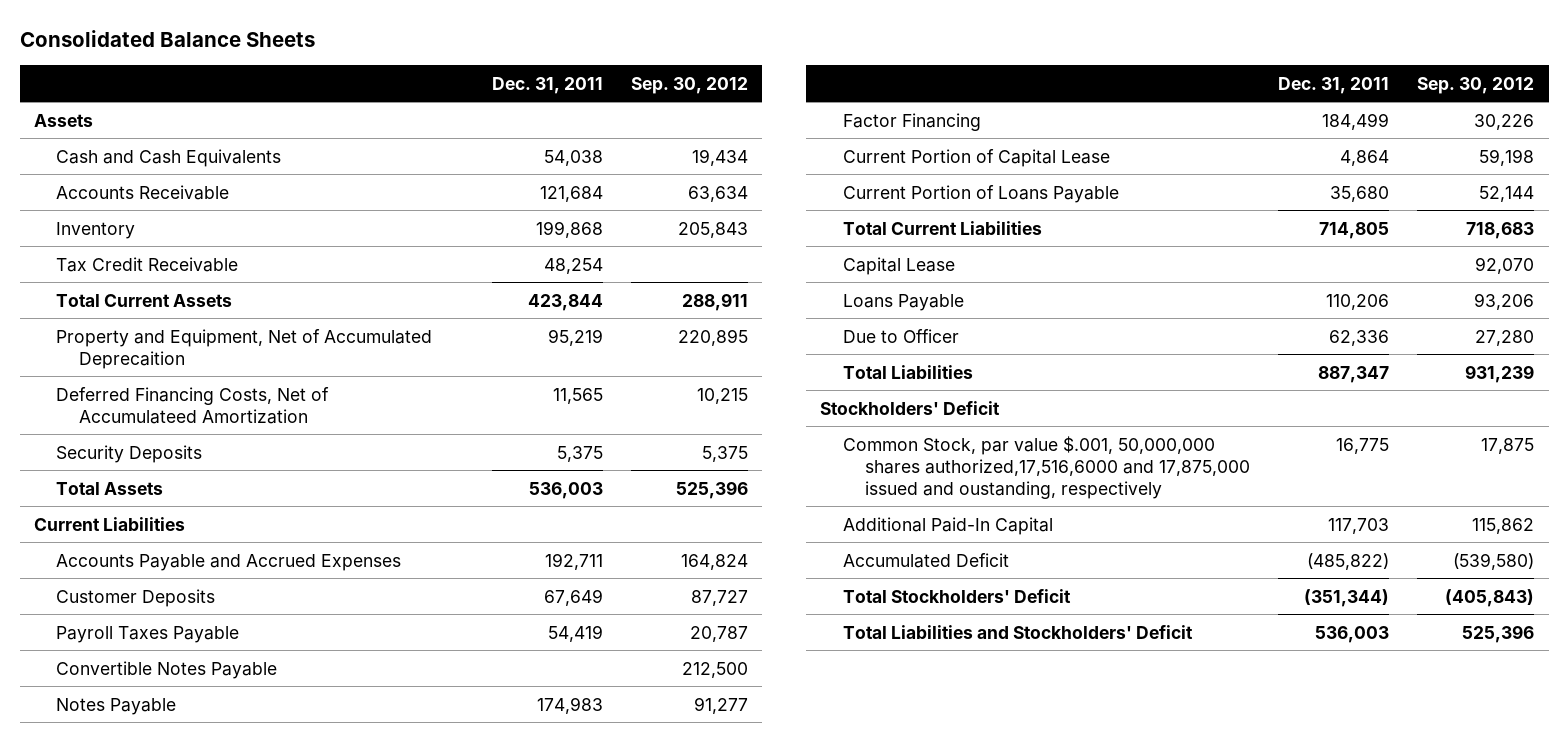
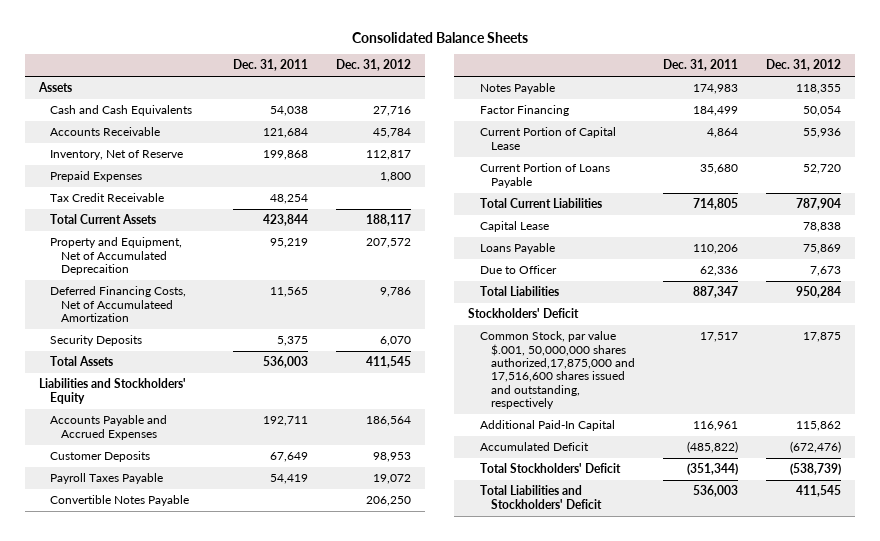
[630,76,748,94] Sep. 30, 2012 -> none
none -> [336,59,412,72] Dec. 31, 2012
[56,221,136,239] Inventory -> [50,150,184,161] Inventory, Net of Reserve
none -> [50,171,143,183] Prepaid Expenses
[33,516,185,531] Current Liabilities -> none
none -> [38,378,186,404] Liabilities and Stockholders' Equity
[842,435,1251,499] Common Stock, par value $.001, 50,000,000 shares authorized,17,516,6000 and 17,875,000 issued and oustanding, respectively -> [479,331,636,410] Common Stock, par value $.001, 50,000,000 shares authorized,17,875,000 and 17,516,600 shares issued and outstanding, respectively
[1336,437,1390,454] 16,775 -> [700,332,739,343] 17,517
[1328,517,1390,534] 117,703 -> [693,421,739,432] 116,961

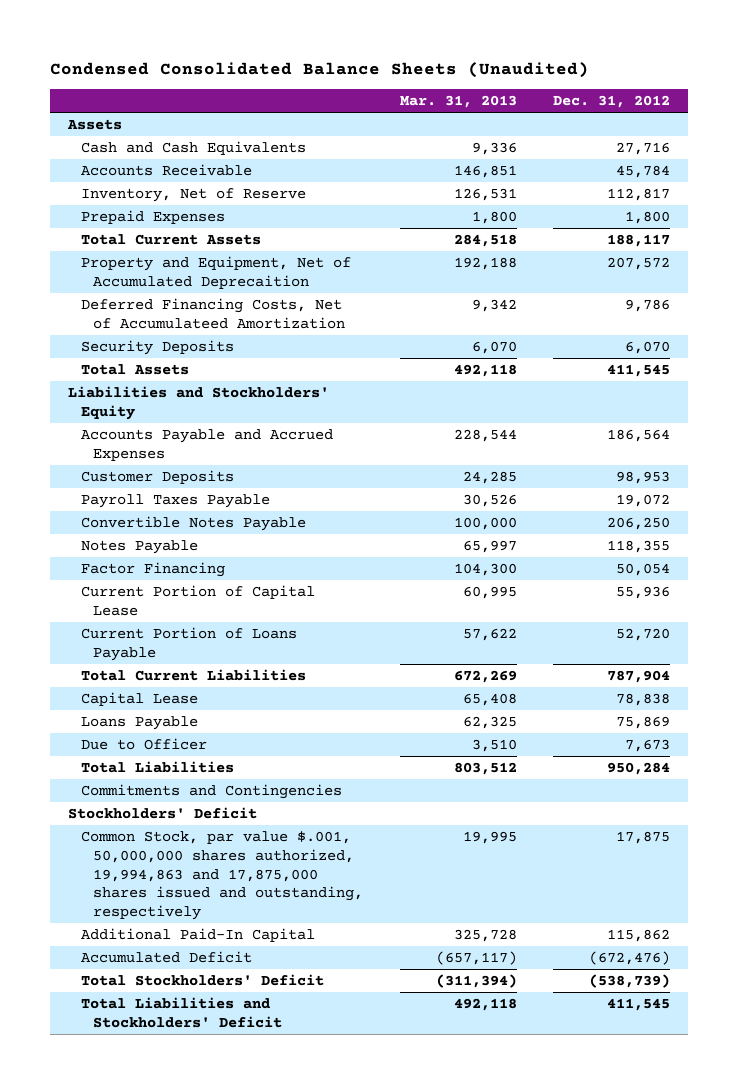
[351,31,528,43] Consolidated Balance Sheets -> [50,62,590,79] Condensed Consolidated Balance Sheets (Unaudited)
[233,59,309,72] Dec. 31, 2011 -> none
none -> [399,95,517,109] Mar. 31, 2013
[50,193,165,203] Tax Credit Receivable -> none
none -> [80,783,342,799] Commitments and Contingencies
[479,331,636,410] Common Stock, par value $.001, 50,000,000 shares authorized,17,875,000 and 17,516,600 shares issued and outstanding, respectively -> [80,830,364,921] Common Stock, par value $.001, 50,000,000 shares authorized, 19,994,863 and 17,875,000 shares issued and outstanding, respectively

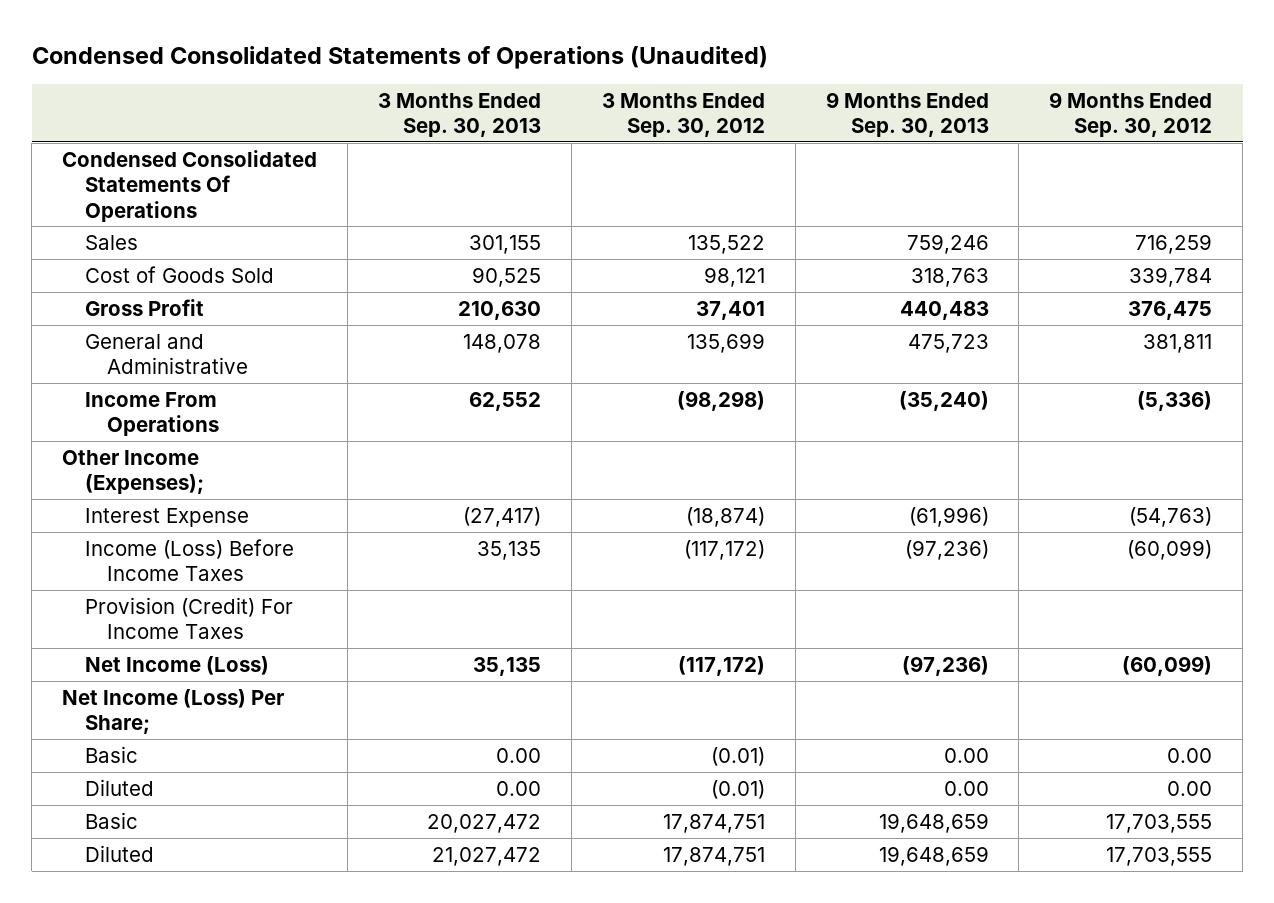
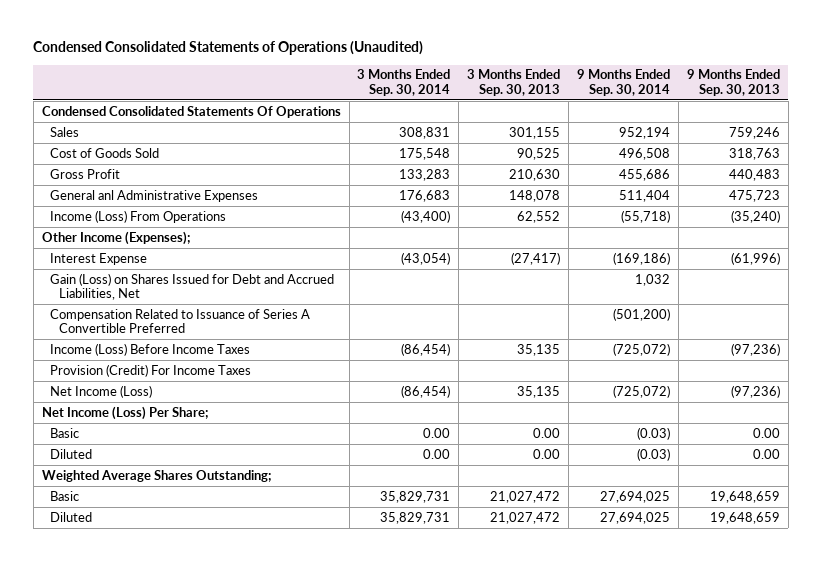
[601,92,765,138] 3 Months Ended Sep. 30, 2012 -> none
[1049,91,1213,138] 9 Months Ended Sep. 30, 2012 -> none
none -> [357,69,451,97] 3 Months Ended Sep. 30, 2014
none -> [577,69,671,97] 9 Months Ended Sep. 30, 2014
[84,333,249,375] General and Administrative -> [50,189,259,202] General anl Administrative Expenses
[84,391,220,437] Income From Operations -> [50,209,227,223] Income (Loss) From Operations
none -> [50,272,335,301] Gain (Loss) on Shares Issued for Debt and Accrued Liabilities, Net
none -> [50,308,311,334] Compensation Related to Issuance of Series A Convertible Preferred
none -> [41,469,272,482] Weighted Average Shares Outstanding;
[426,813,541,833] 20,027,472 -> [490,490,561,503] 21,027,472

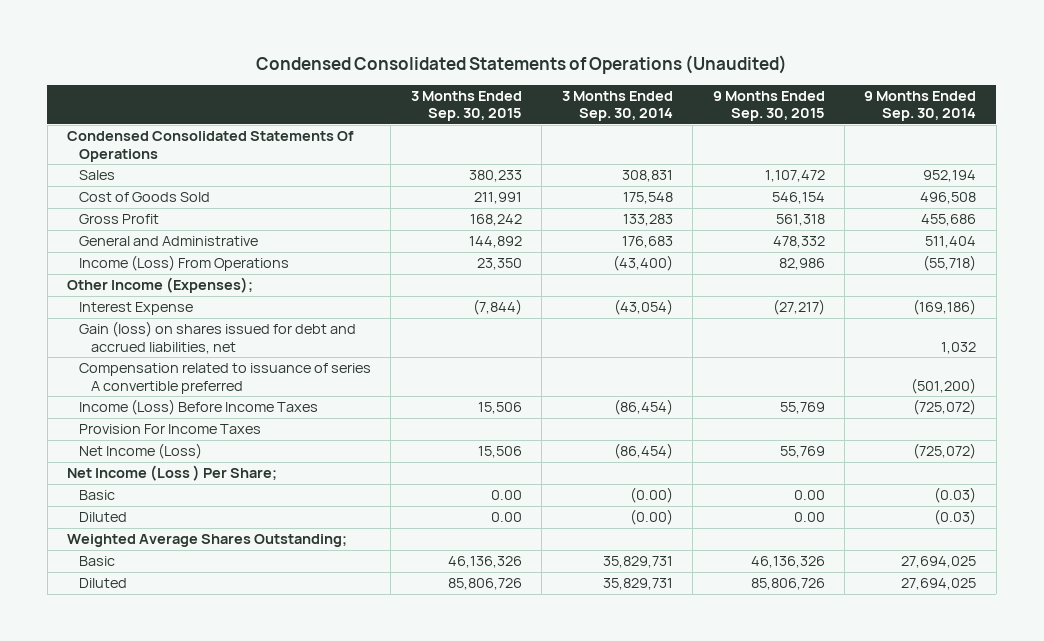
[467,69,561,97] 3 Months Ended Sep. 30, 2013 -> none
[686,69,780,97] 9 Months Ended Sep. 30, 2013 -> none
none -> [410,90,522,122] 3 Months Ended Sep. 30, 2015
none -> [712,90,825,122] 9 Months Ended Sep. 30, 2015
[50,189,259,202] General anl Administrative Expenses -> [78,236,258,247] General and Administrative
[50,272,335,301] Gain (Loss) on Shares Issued for Debt and Accrued Liabilities, Net -> [78,321,356,354] Gain (loss) on shares issued for debt and accrued liabilities, net
[50,308,311,334] Compensation Related to Issuance of Series A Convertible Preferred -> [78,363,371,394] Compensation related to issuance of series A convertible preferred
[50,363,252,377] Provision (Credit) For Income Taxes -> [78,424,261,435] Provision For Income Taxes
[41,405,209,420] Net Income (Loss) Per Share; -> [67,465,278,482] Net Income (Loss ) Per Share;
[423,427,451,438] 0.00 -> [629,487,673,504] (0.00)
[423,448,451,459] 0.00 -> [629,509,673,526] (0.00)

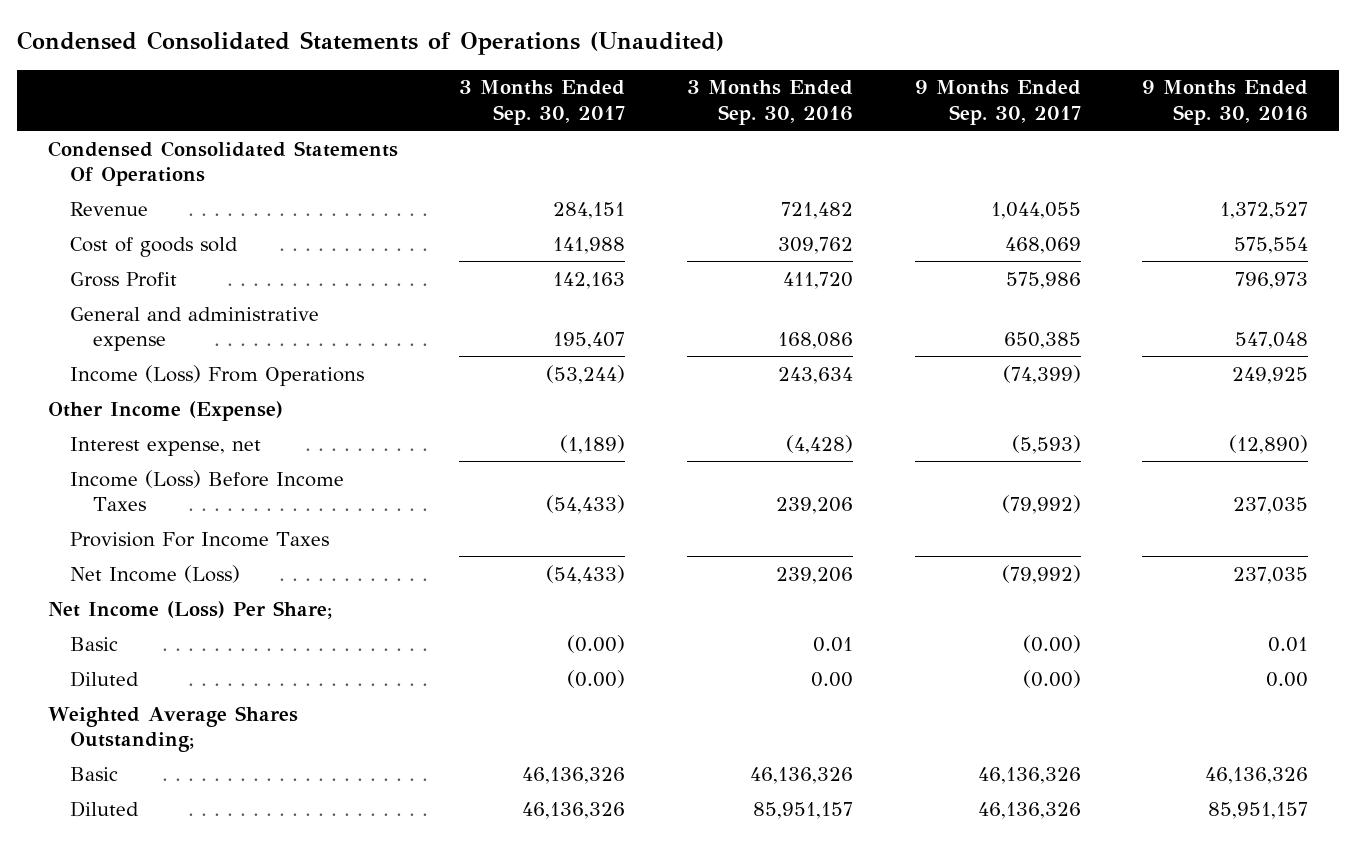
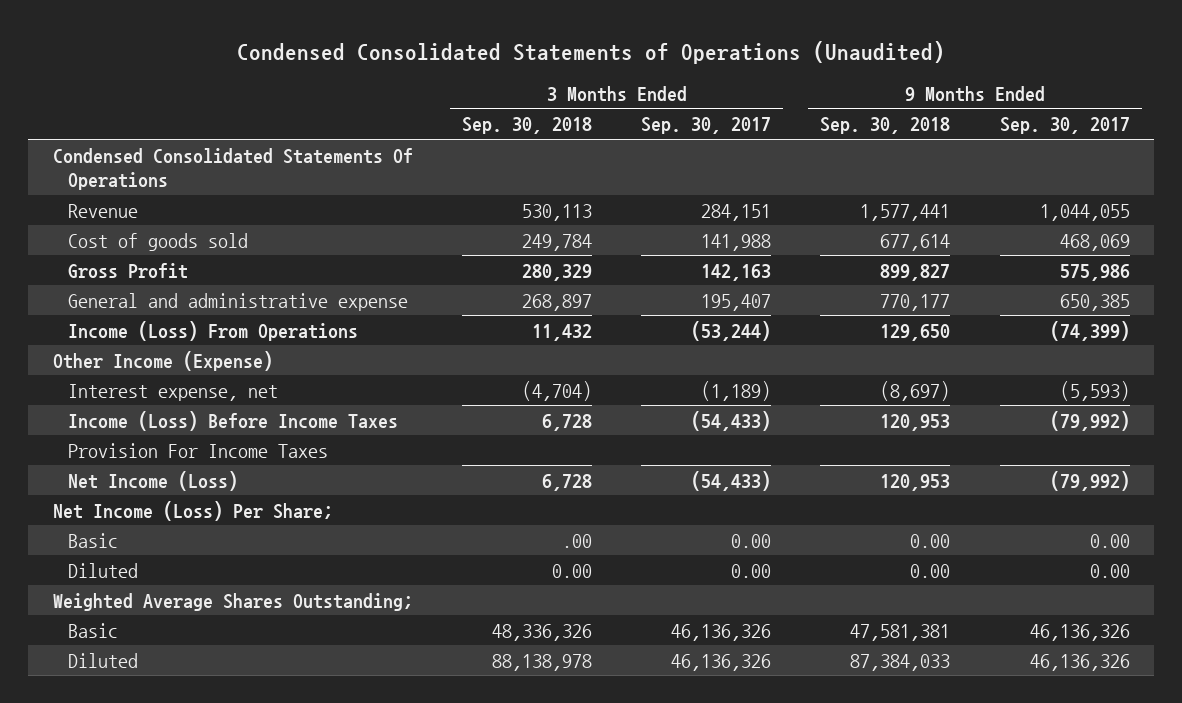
[686,80,853,125] 3 Months Ended Sep. 30, 2016 -> none
[1142,80,1309,125] 9 Months Ended Sep. 30, 2016 -> none
none -> [461,117,592,135] Sep. 30, 2018
none -> [820,117,951,135] Sep. 30, 2018
[567,634,626,653] (0.00) -> [731,533,772,548] 0.00
[1022,634,1081,653] (0.00) -> [1089,533,1130,548] 0.00
[567,669,626,688] (0.00) -> [731,563,772,578] 0.00
[1022,669,1081,688] (0.00) -> [1089,563,1130,578] 0.00

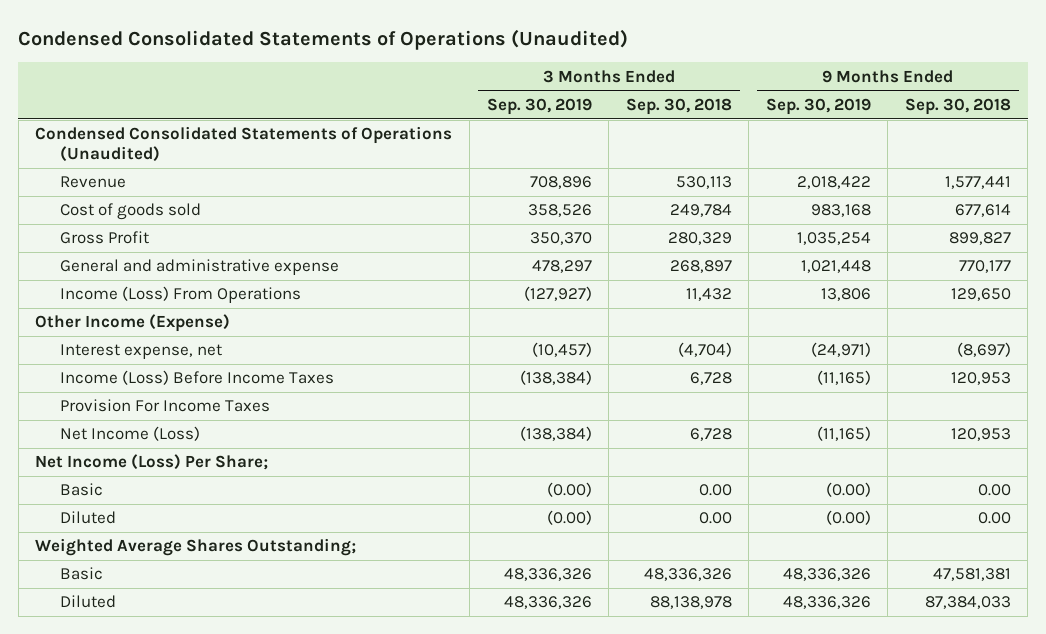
[641,117,772,135] Sep. 30, 2017 -> none
[999,117,1130,135] Sep. 30, 2017 -> none
none -> [486,97,592,115] Sep. 30, 2019
none -> [765,97,871,115] Sep. 30, 2019
[52,147,413,191] Condensed Consolidated Statements Of Operations -> [35,126,453,163] Condensed Consolidated Statements of Operations (Unaudited)
[561,533,592,548] .00 -> [698,484,732,497] 0.00

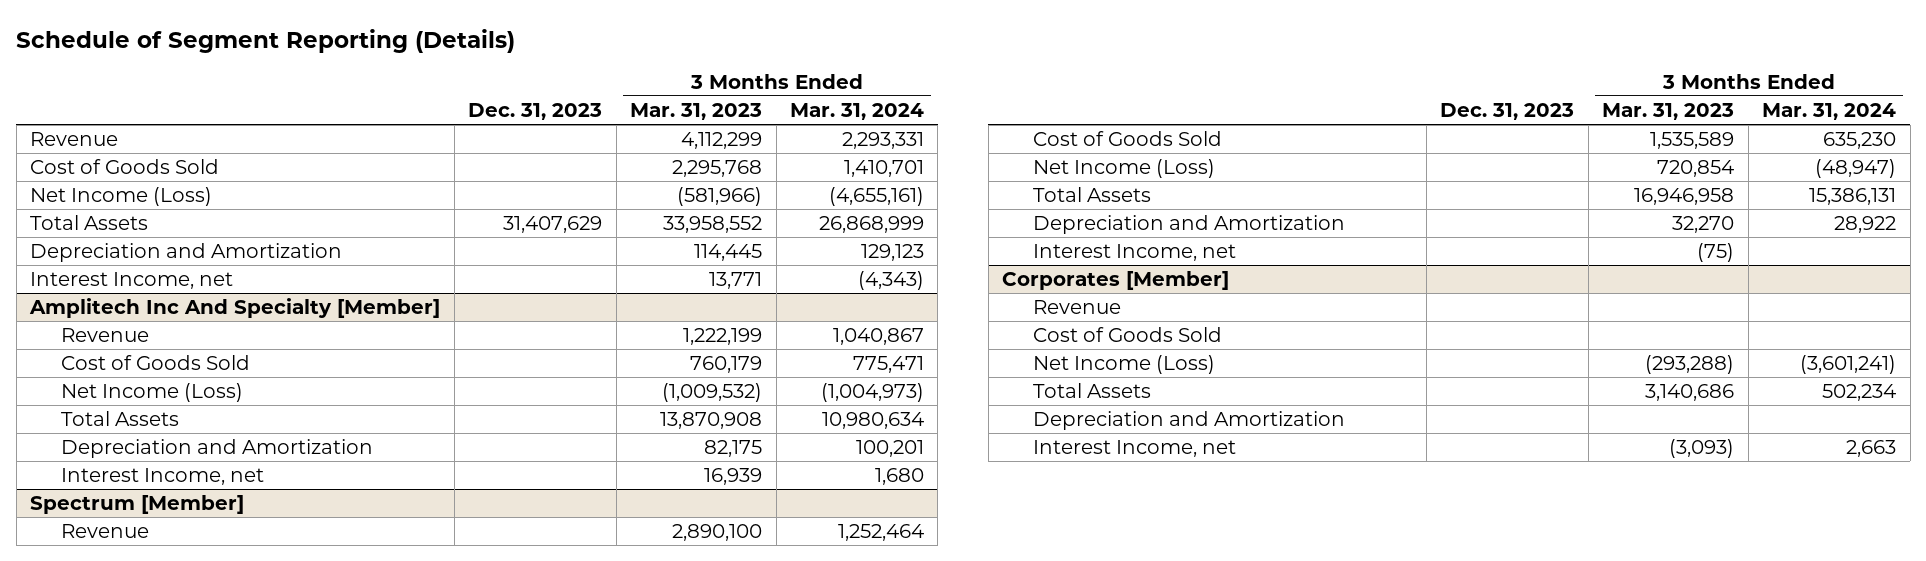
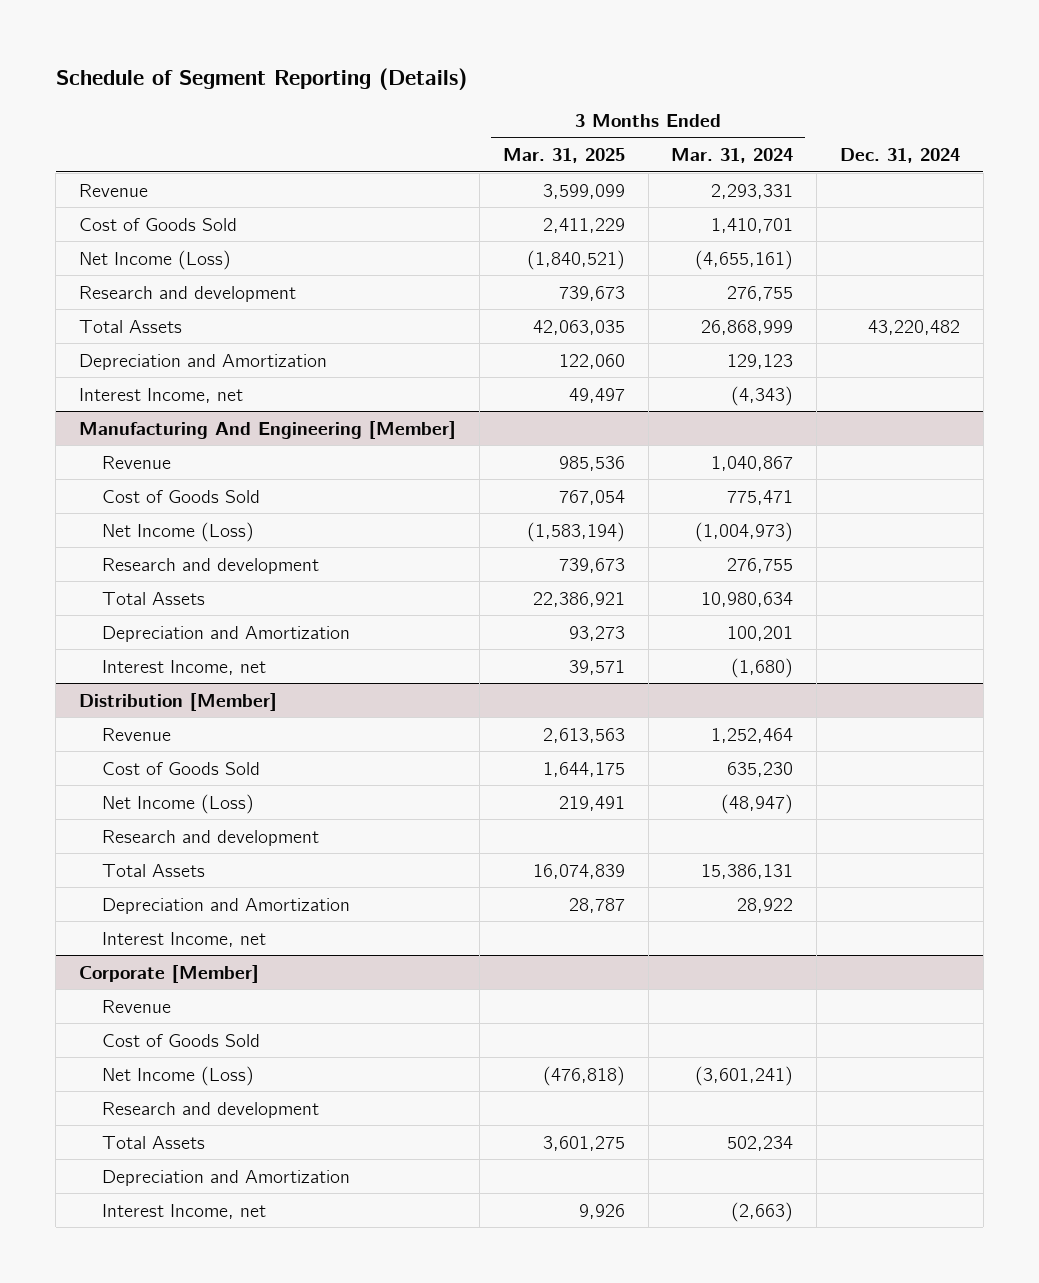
[468,103,603,121] Dec. 31, 2023 -> none
[630,103,763,121] Mar. 31, 2023 -> none
none -> [502,148,625,164] Mar. 31, 2025
none -> [840,148,961,164] Dec. 31, 2024
none -> [79,285,297,302] Research and development
[29,298,441,319] Amplitech Inc And Specialty [Member] -> none
none -> [79,420,457,439] Manufacturing And Engineering [Member]
none -> [101,557,319,574] Research and development
[30,495,245,515] Spectrum [Member] -> none
[875,468,925,486] 1,680 -> [731,657,794,678] (1,680)
none -> [79,692,278,711] Distribution [Member]
none -> [101,829,319,846] Research and development
[1002,271,1230,291] Corporates [Member] -> [79,964,260,983] Corporate [Member]
none -> [101,1101,319,1118] Research and development
[1846,440,1897,458] 2,663 -> [731,1201,794,1222] (2,663)

